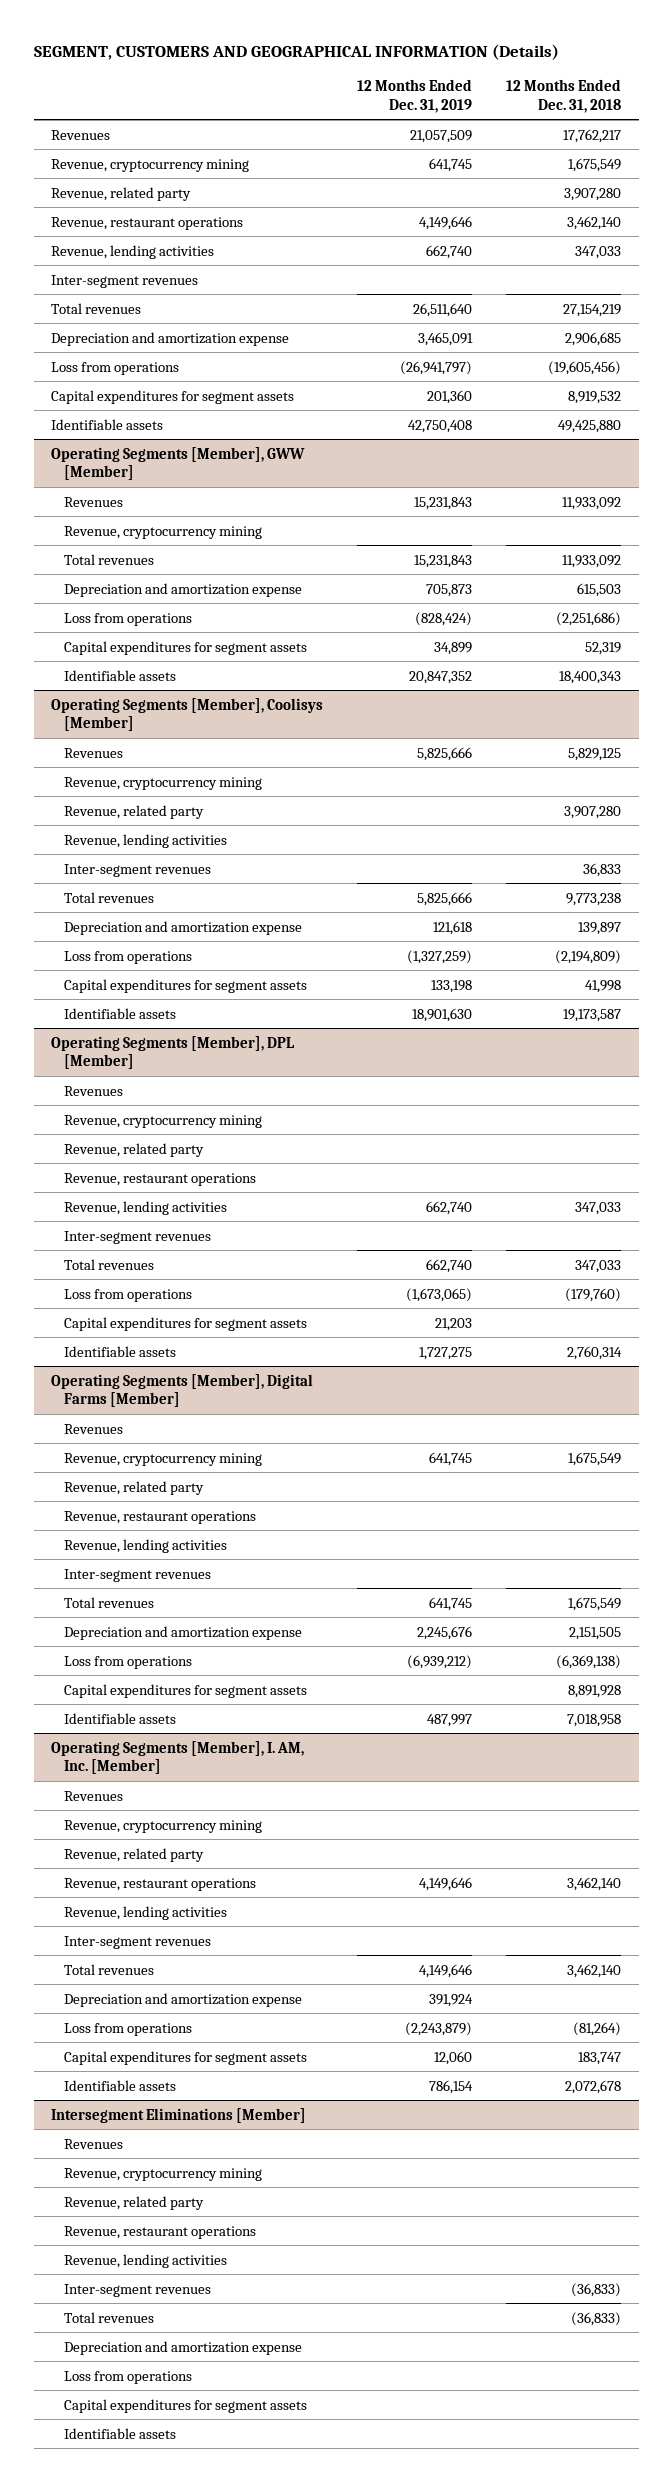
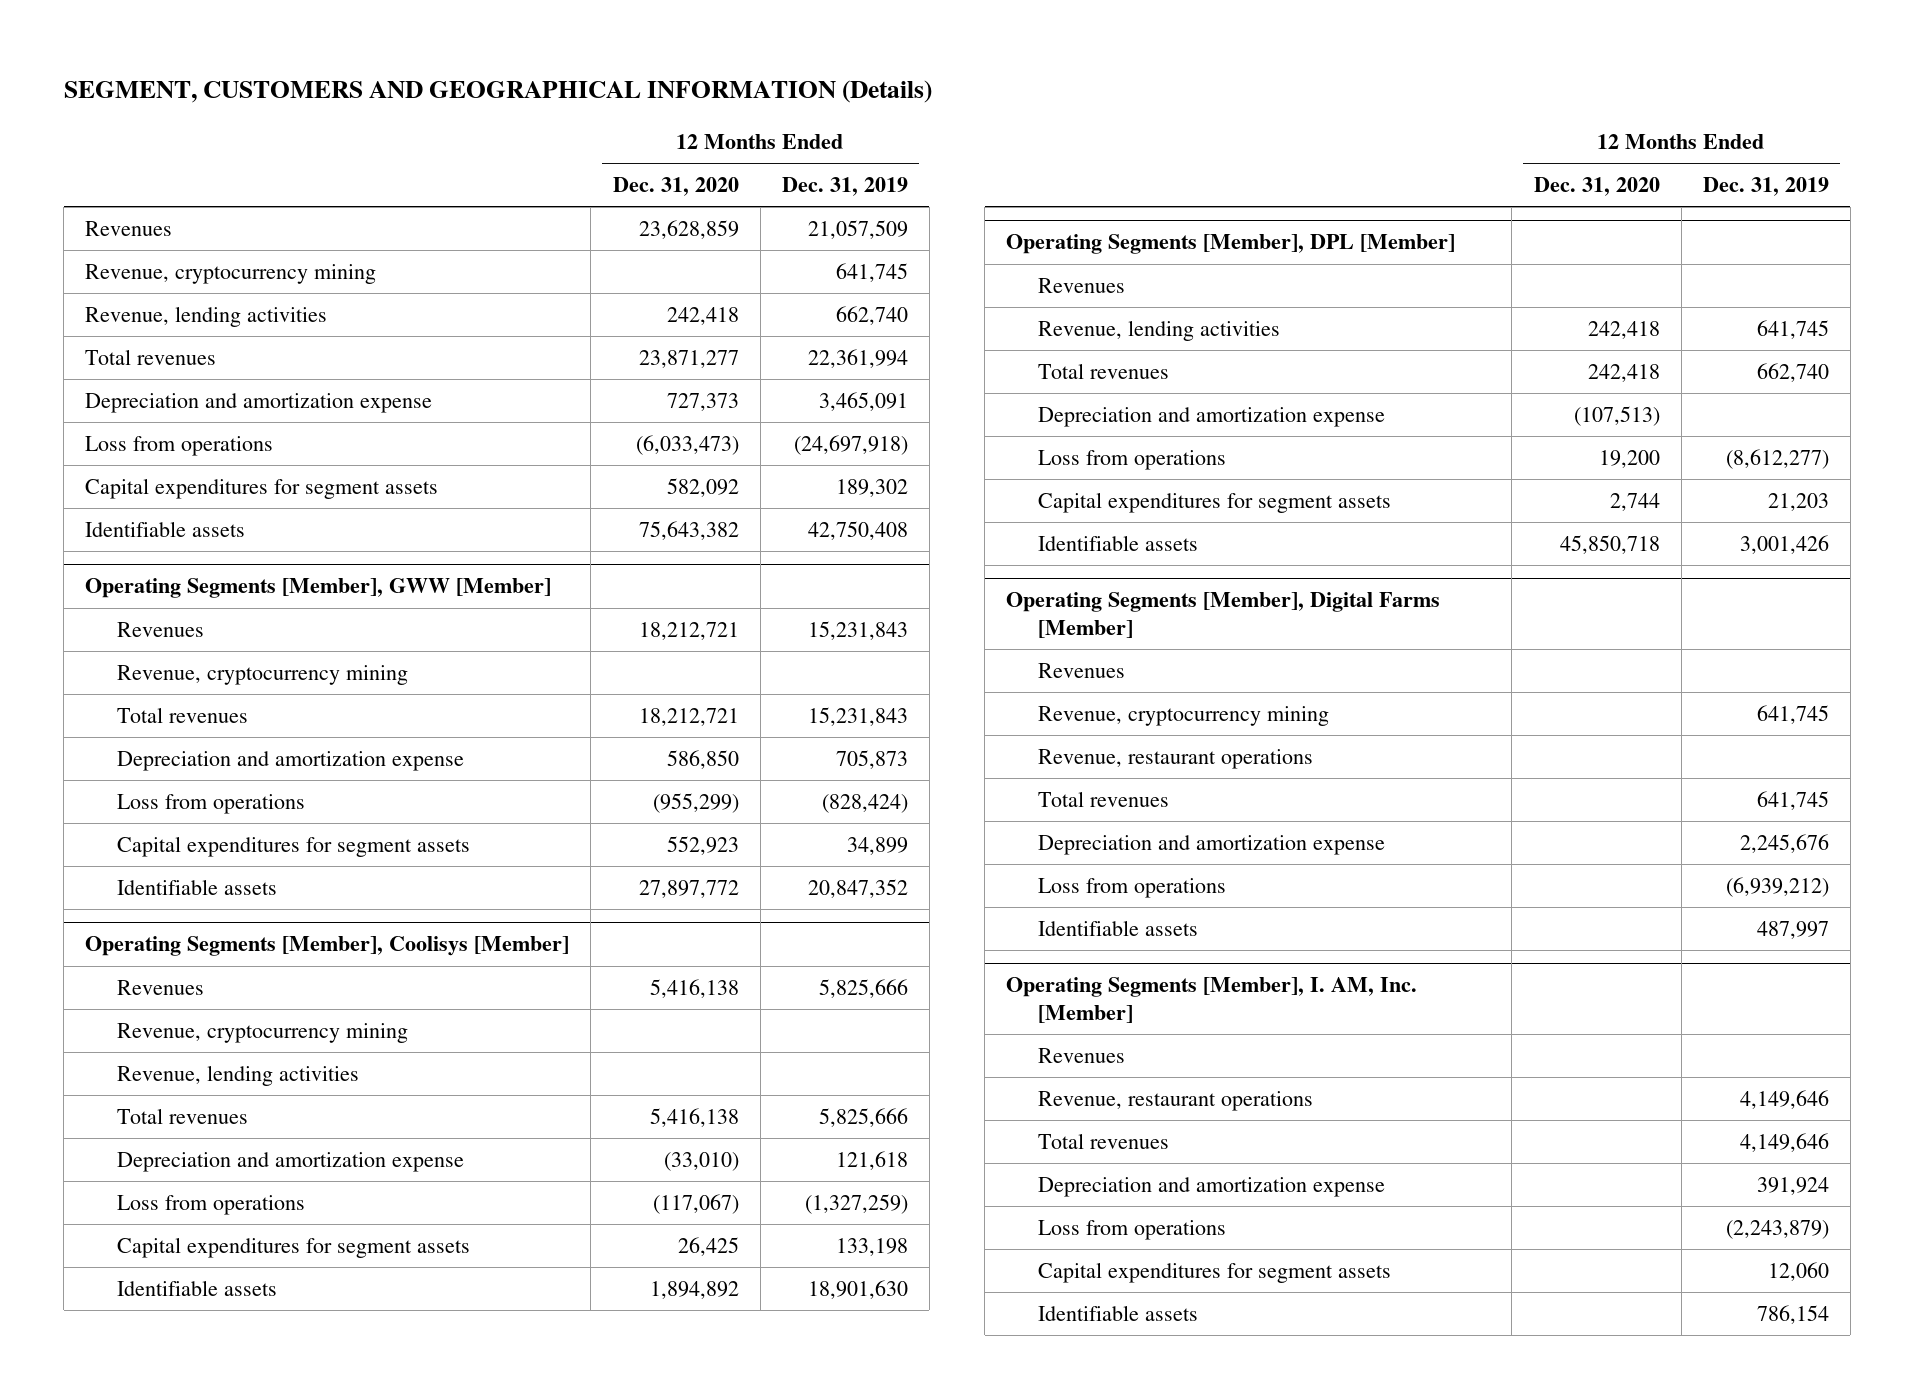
[506,79,622,113] 12 Months Ended Dec. 31, 2018 -> none
none -> [612,176,739,196] Dec. 31, 2020
[50,186,191,201] Revenue, related party -> none
[50,216,243,230] Revenue, restaurant operations -> none
[50,274,198,288] Inter-segment revenues -> none
[413,302,473,317] 26,511,640 -> [807,348,908,368] 22,361,994
[400,360,473,375] (26,941,797) -> [793,434,908,455] (24,697,918)
[427,389,473,404] 201,360 -> [835,478,908,497] 189,302
[63,804,204,819] Revenue, related party -> none
[63,863,211,877] Inter-segment revenues -> none
[63,1114,262,1128] Revenue, cryptocurrency mining -> none
[63,1142,204,1157] Revenue, related party -> none
[63,1172,256,1186] Revenue, restaurant operations -> none
[63,1230,211,1244] Inter-segment revenues -> none
[426,1200,473,1215] 662,740 -> [1756,319,1829,339] 641,745
none -> [1037,406,1385,427] Depreciation and amortization expense
[406,1287,473,1302] (1,673,065) -> [1725,448,1829,469] (8,612,277)
[419,1346,473,1360] 1,727,275 -> [1739,534,1829,554] 3,001,426
[63,1480,204,1495] Revenue, related party -> none
[63,1538,227,1553] Revenue, lending activities -> none
[63,1568,211,1582] Inter-segment revenues -> none
[63,1683,307,1698] Capital expenditures for segment assets -> none
[63,1819,262,1833] Revenue, cryptocurrency mining -> none
[63,1847,204,1862] Revenue, related party -> none
[63,1905,227,1920] Revenue, lending activities -> none
[63,1935,211,1949] Inter-segment revenues -> none
[50,2107,306,2123] Intersegment Eliminations [Member] -> none
[63,2138,123,2149] Revenues -> none
[63,2167,262,2181] Revenue, cryptocurrency mining -> none
[63,2195,204,2210] Revenue, related party -> none
[63,2225,256,2239] Revenue, restaurant operations -> none
[63,2253,227,2268] Revenue, lending activities -> none
[63,2283,211,2297] Inter-segment revenues -> none
[63,2311,154,2323] Total revenues -> none
[63,2340,302,2355] Depreciation and amortization expense -> none
[63,2370,192,2384] Loss from operations -> none
[63,2398,307,2413] Capital expenditures for segment assets -> none
[63,2427,176,2439] Identifiable assets -> none

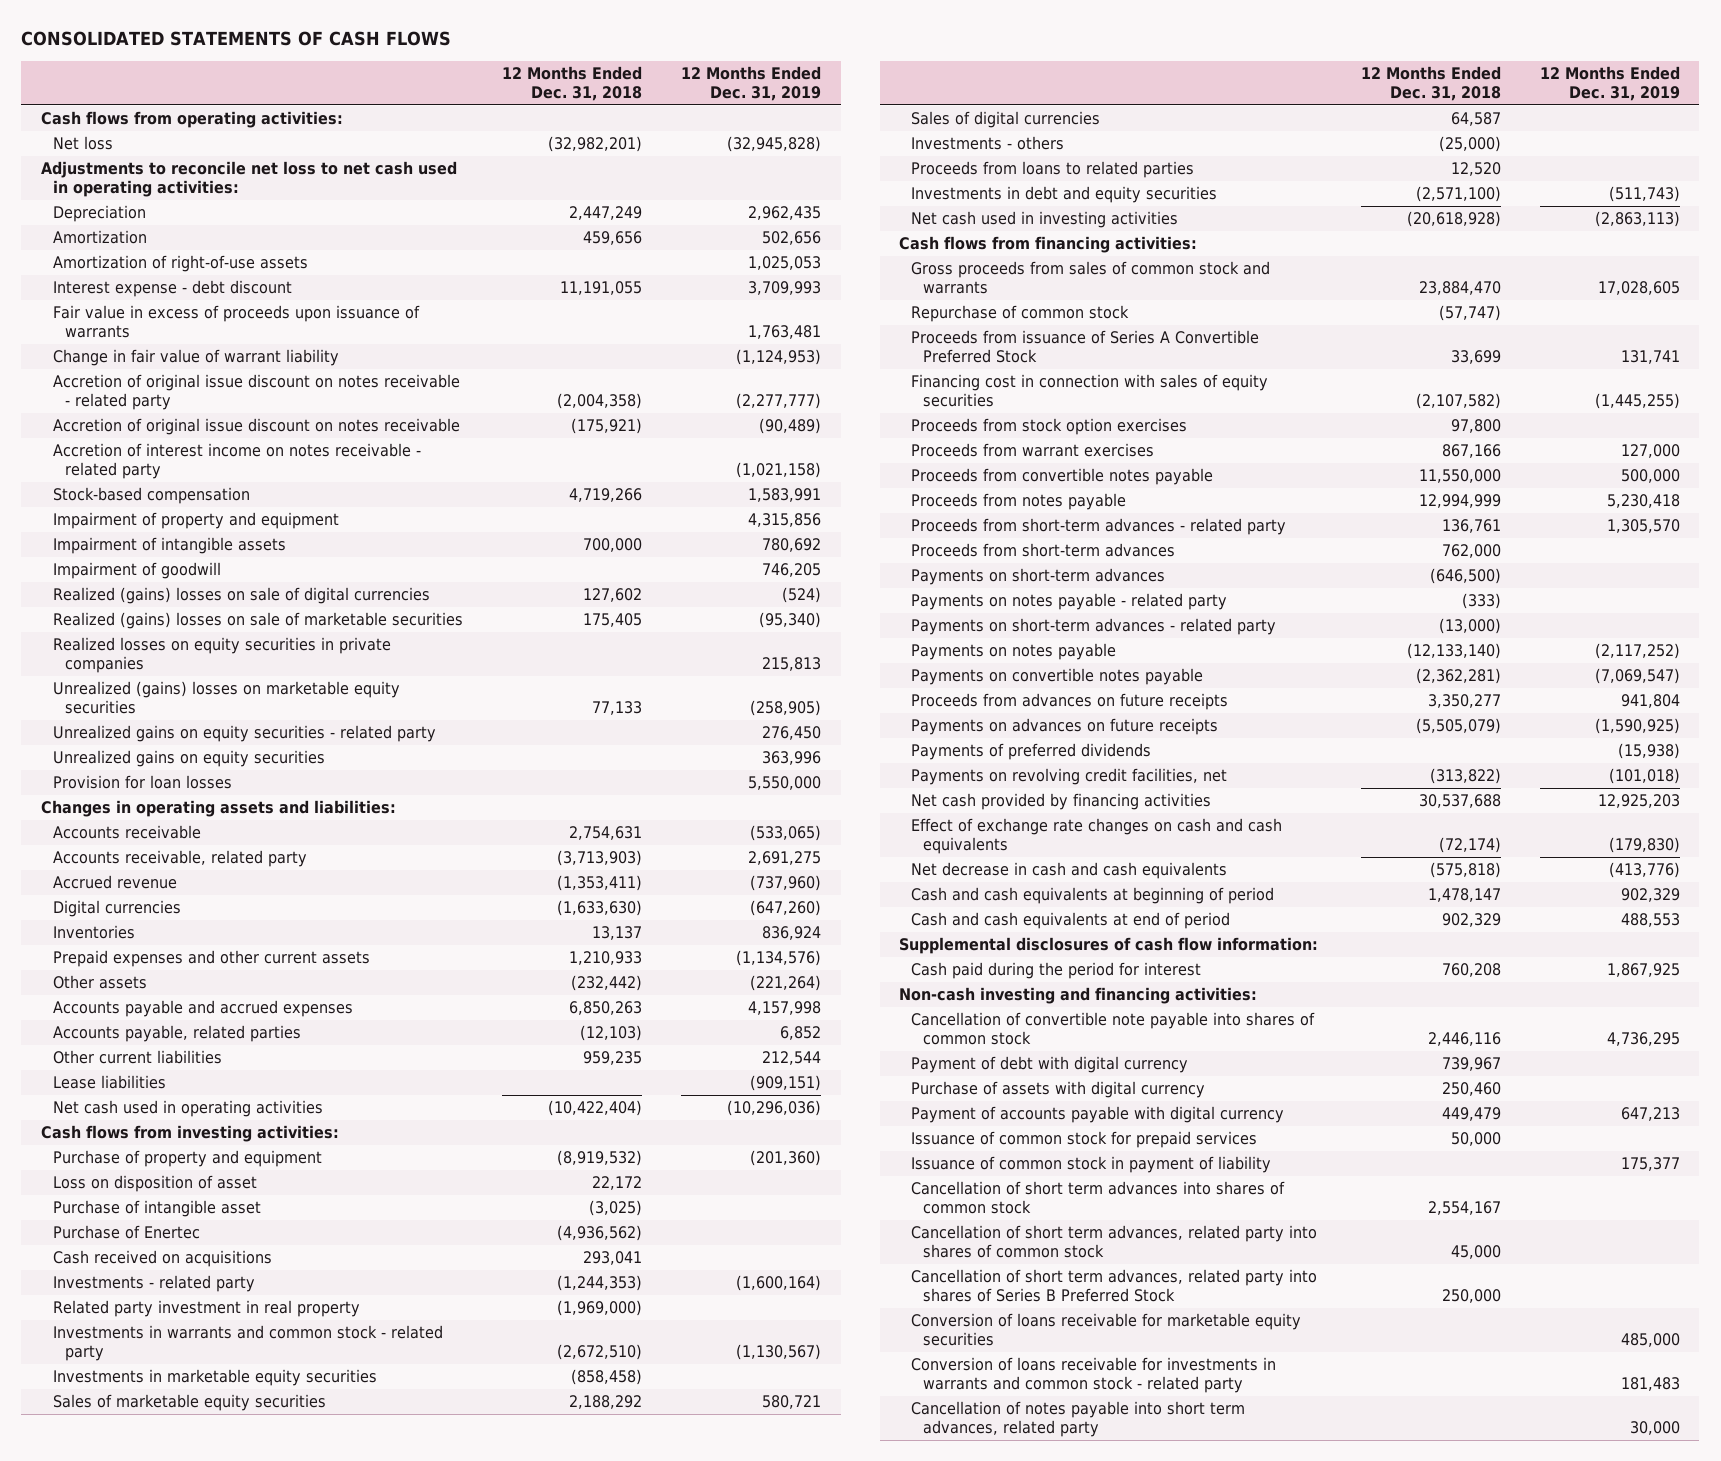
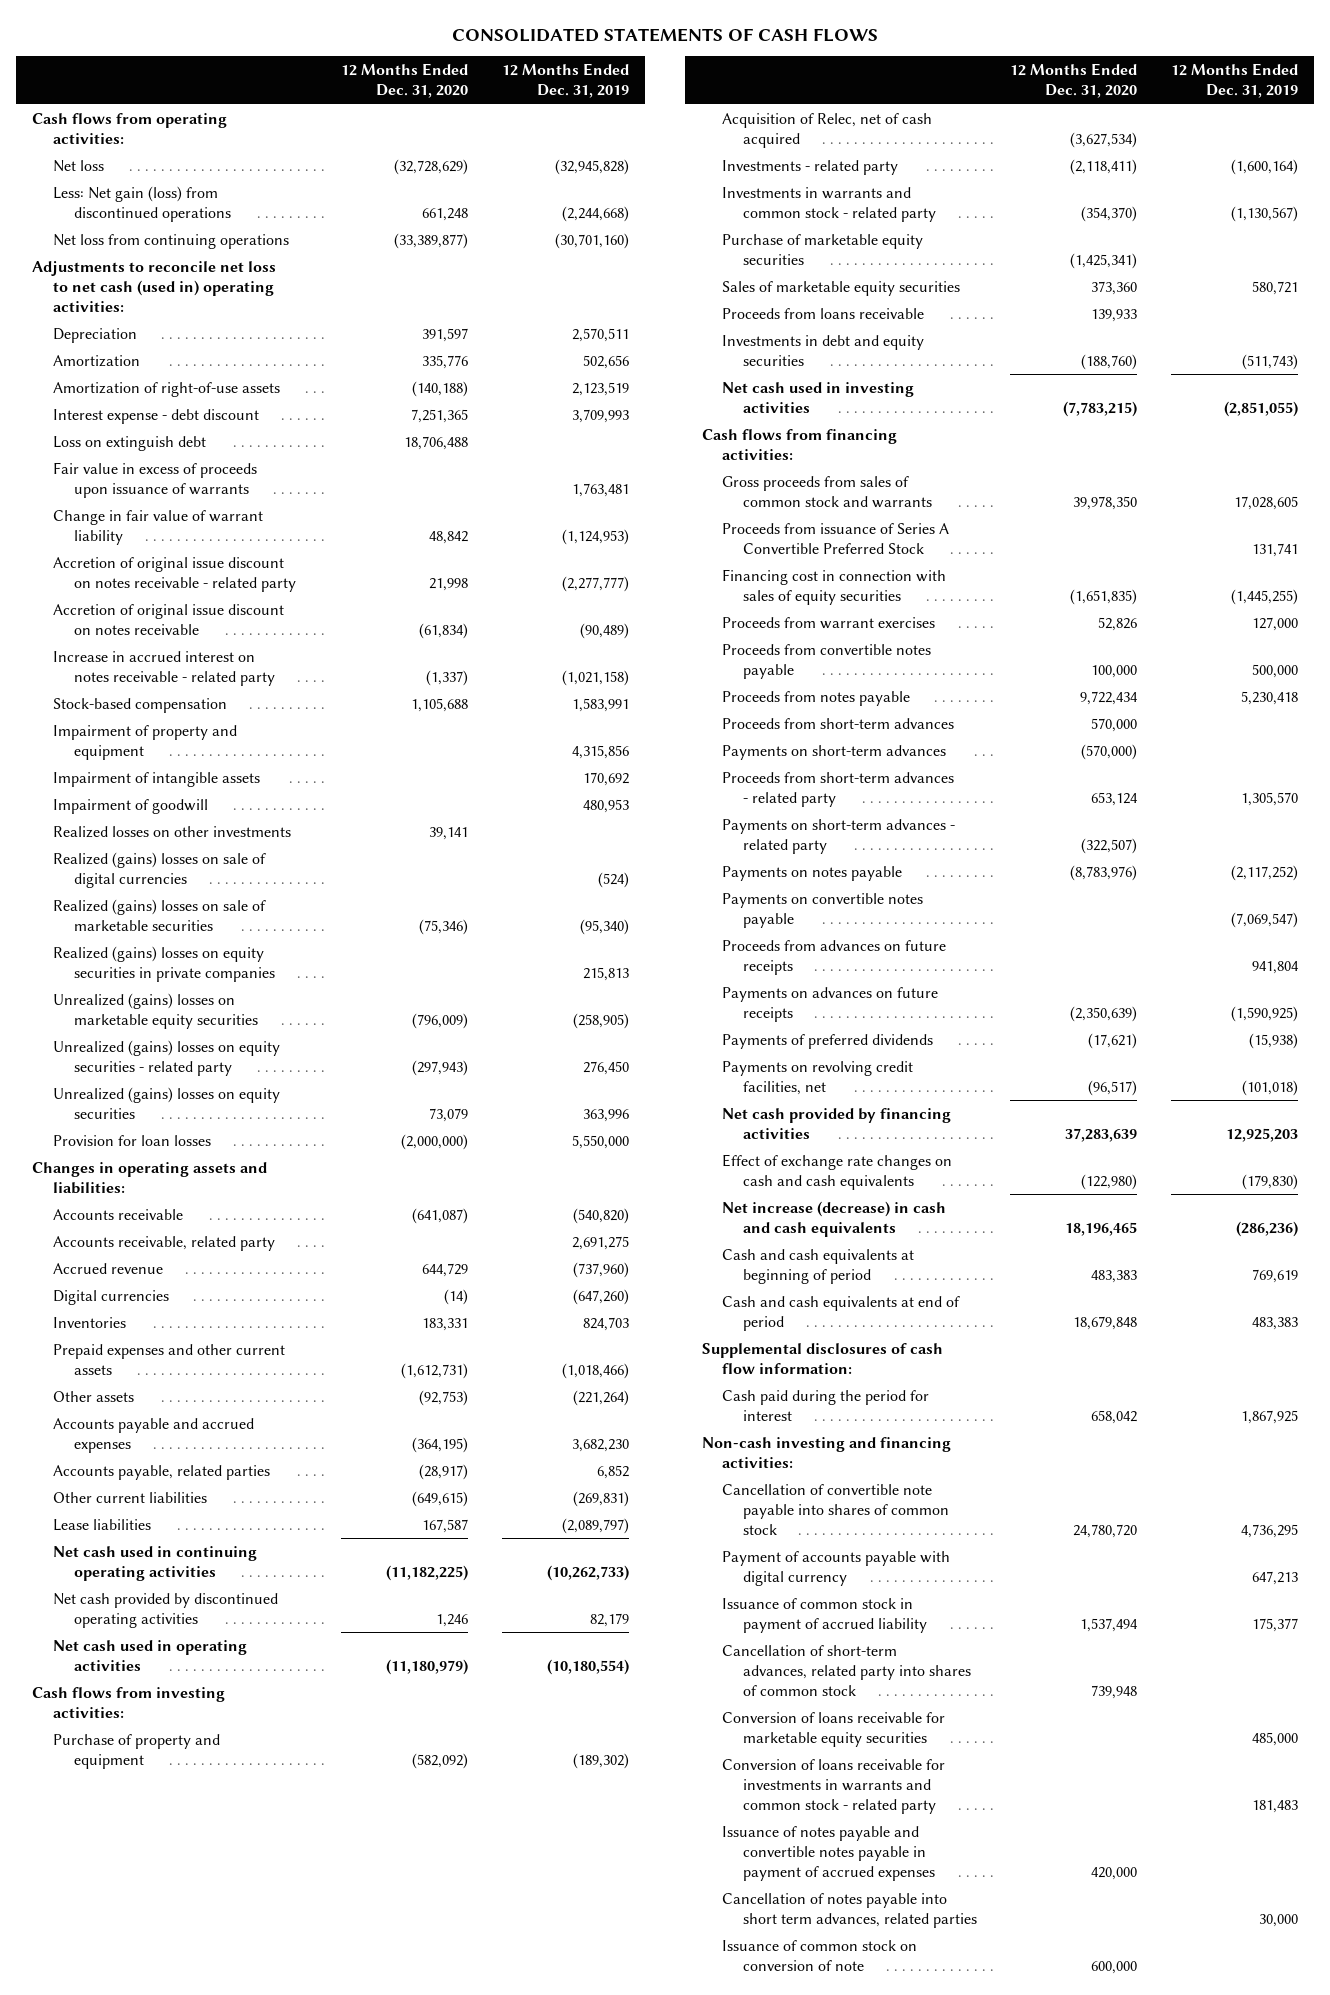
[502,65,643,101] 12 Months Ended Dec. 31, 2018 -> none
none -> [341,63,469,99] 12 Months Ended Dec. 31, 2020
none -> [53,185,232,222] Less: Net gain (loss) from discontinued operations
none -> [53,233,290,249] Net loss from continuing operations
[41,161,458,197] Adjustments to reconcile net loss to net cash used in operating activities: -> [32,260,277,312] Adjustments to reconcile net loss to net cash (used in) operating activities:
[748,206,822,221] 2,962,435 -> [571,327,629,342] 2,570,511
[748,256,822,271] 1,025,053 -> [571,381,629,396] 2,123,519
none -> [53,435,207,451] Loss on extinguish debt
[52,443,421,479] Accretion of interest income on notes receivable - related party -> [53,650,276,686] Increase in accrued interest on notes receivable - related party
[762,538,822,553] 780,692 -> [582,771,629,786] 170,692
[762,563,822,578] 746,205 -> [582,798,629,813] 480,953
none -> [53,825,292,838] Realized losses on other investments
[52,637,391,673] Realized losses on equity securities in private companies -> [53,945,276,982] Realized (gains) losses on equity securities in private companies
[52,725,436,743] Unrealized gains on equity securities - related party -> [53,1039,281,1076] Unrealized (gains) losses on equity securities - related party
[52,750,325,768] Unrealized gains on equity securities -> [53,1086,281,1119] Unrealized (gains) losses on equity securities
[750,825,822,842] (533,065) -> [572,1207,629,1224] (540,820)
[762,926,822,941] 836,924 -> [582,1316,629,1331] 824,703
[736,950,822,967] (1,134,576) -> [561,1362,629,1379] (1,018,466)
[748,1001,822,1016] 4,157,998 -> [571,1438,629,1452] 3,682,230
[762,1051,822,1066] 212,544 -> [572,1490,629,1507] (269,831)
[750,1075,822,1092] (909,151) -> [561,1517,629,1534] (2,089,797)
none -> [53,1545,258,1581] Net cash used in continuing operating activities
none -> [53,1592,279,1628] Net cash provided by discontinued operating activities
[727,1100,822,1117] (10,296,036) -> [546,1658,629,1675] (10,180,554)
[52,1175,257,1193] Loss on disposition of asset -> none
[52,1200,261,1218] Purchase of intangible asset -> none
[52,1225,200,1240] Purchase of Enertec -> none
[52,1250,272,1268] Cash received on acquisitions -> none
[750,1150,822,1167] (201,360) -> [572,1752,629,1769] (189,302)
none -> [722,112,933,148] Acquisition of Relec, net of cash acquired
[52,1300,360,1318] Related party investment in real property -> none
[52,1369,377,1387] Investments in marketable equity securities -> [722,233,924,265] Purchase of marketable equity securities
[911,111,1101,129] Sales of digital currencies -> none
[911,136,1065,151] Investments - others -> none
[911,161,1195,179] Proceeds from loans to related parties -> none
none -> [722,307,925,319] Proceeds from loans receivable
[1594,211,1680,228] (2,863,113) -> [1223,400,1298,417] (2,851,055)
[911,305,1130,323] Repurchase of common stock -> none
[911,418,1188,436] Proceeds from stock option exercises -> none
[911,593,1228,611] Payments on notes payable - related party -> none
[911,518,1287,536] Proceeds from short-term advances - related party -> [722,771,955,807] Proceeds from short-term advances - related party
[911,862,1228,880] Net decrease in cash and cash equivalents -> [722,1200,947,1237] Net increase (decrease) in cash and cash equivalents
[1608,862,1680,879] (413,776) -> [1235,1220,1298,1237] (286,236)
[1620,888,1680,903] 902,329 -> [1251,1268,1298,1283] 769,619
[1620,913,1680,928] 488,553 -> [1251,1316,1298,1330] 483,383
[911,1056,1189,1074] Payment of debt with digital currency -> none
[911,1081,1206,1099] Purchase of assets with digital currency -> none
[911,1131,1258,1149] Issuance of common stock for prepaid services -> none
[911,1181,1286,1214] Cancellation of short term advances into shares of common stock -> none
[911,1269,1318,1302] Cancellation of short term advances, related party into shares of Series B Preferred Stock -> none
[911,1156,1272,1174] Issuance of common stock in payment of liability -> [722,1597,928,1633] Issuance of common stock in payment of accrued liability
[911,1225,1318,1258] Cancellation of short term advances, related party into shares of common stock -> [722,1644,972,1696] Cancellation of short-term advances, related party into shares of common stock
none -> [722,1825,936,1881] Issuance of notes payable and convertible notes payable in payment of accrued expenses
[911,1401,1246,1437] Cancellation of notes payable into short term advances, related party -> [722,1892,978,1928] Cancellation of notes payable into short term advances, related parties
none -> [722,1939,918,1971] Issuance of common stock on conversion of note

